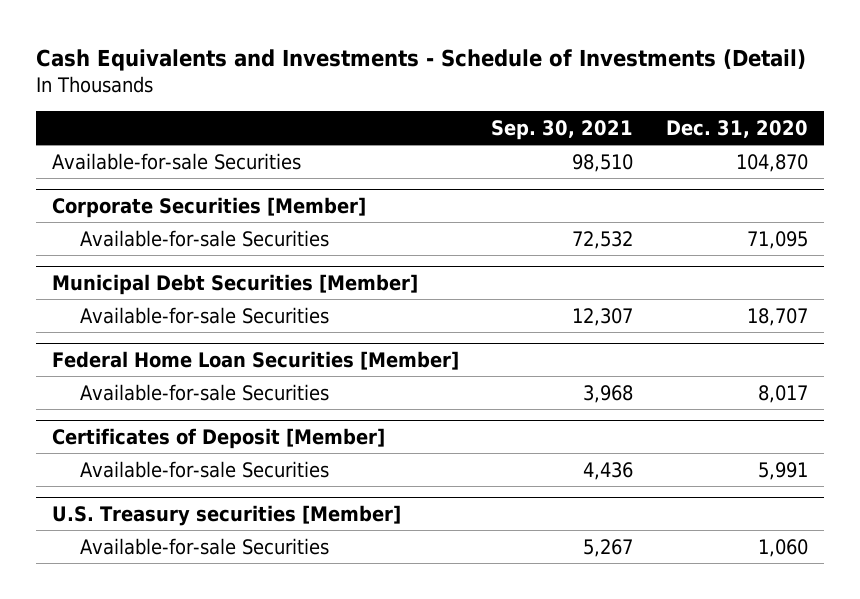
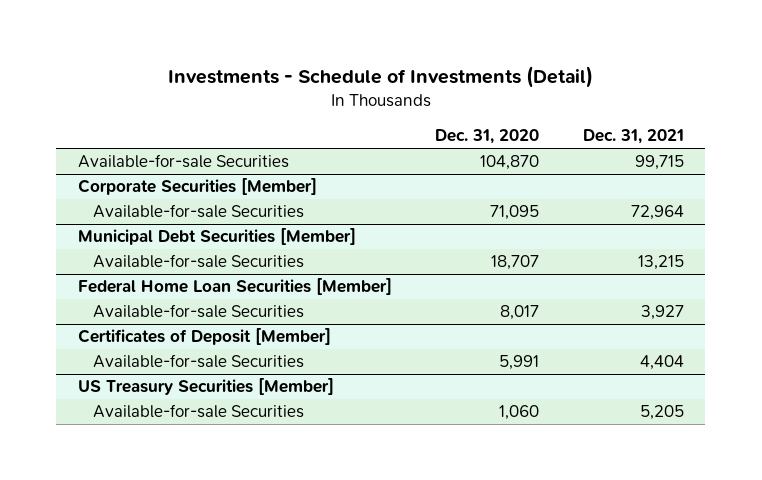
[35,48,806,71] Cash Equivalents and Investments - Schedule of Investments (Detail) -> [167,65,593,88] Investments - Schedule of Investments (Detail)
[491,119,634,140] Sep. 30, 2021 -> none
none -> [582,129,684,145] Dec. 31, 2021
[51,504,401,526] U.S. Treasury securities [Member] -> [78,378,335,396] US Treasury Securities [Member]

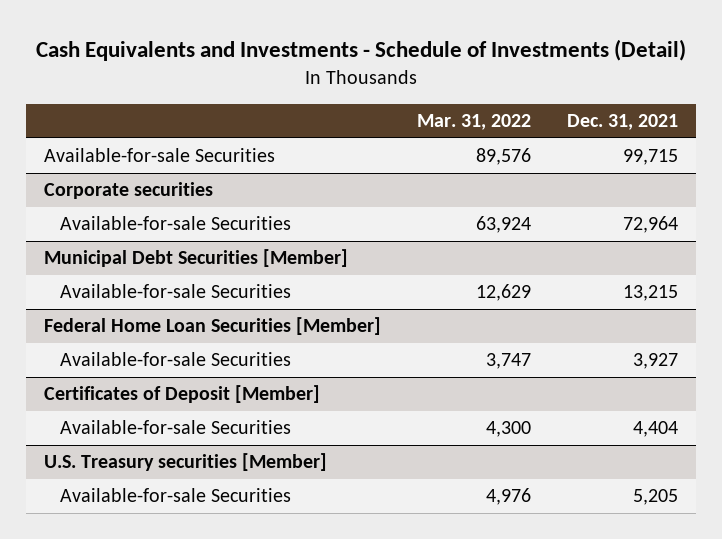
[167,65,593,88] Investments - Schedule of Investments (Detail) -> [35,38,686,61] Cash Equivalents and Investments - Schedule of Investments (Detail)
[435,129,540,145] Dec. 31, 2020 -> none
none -> [416,114,531,131] Mar. 31, 2022
[78,178,318,196] Corporate Securities [Member] -> [43,182,213,200] Corporate securities
[78,378,335,396] US Treasury Securities [Member] -> [43,453,327,472] U.S. Treasury securities [Member]

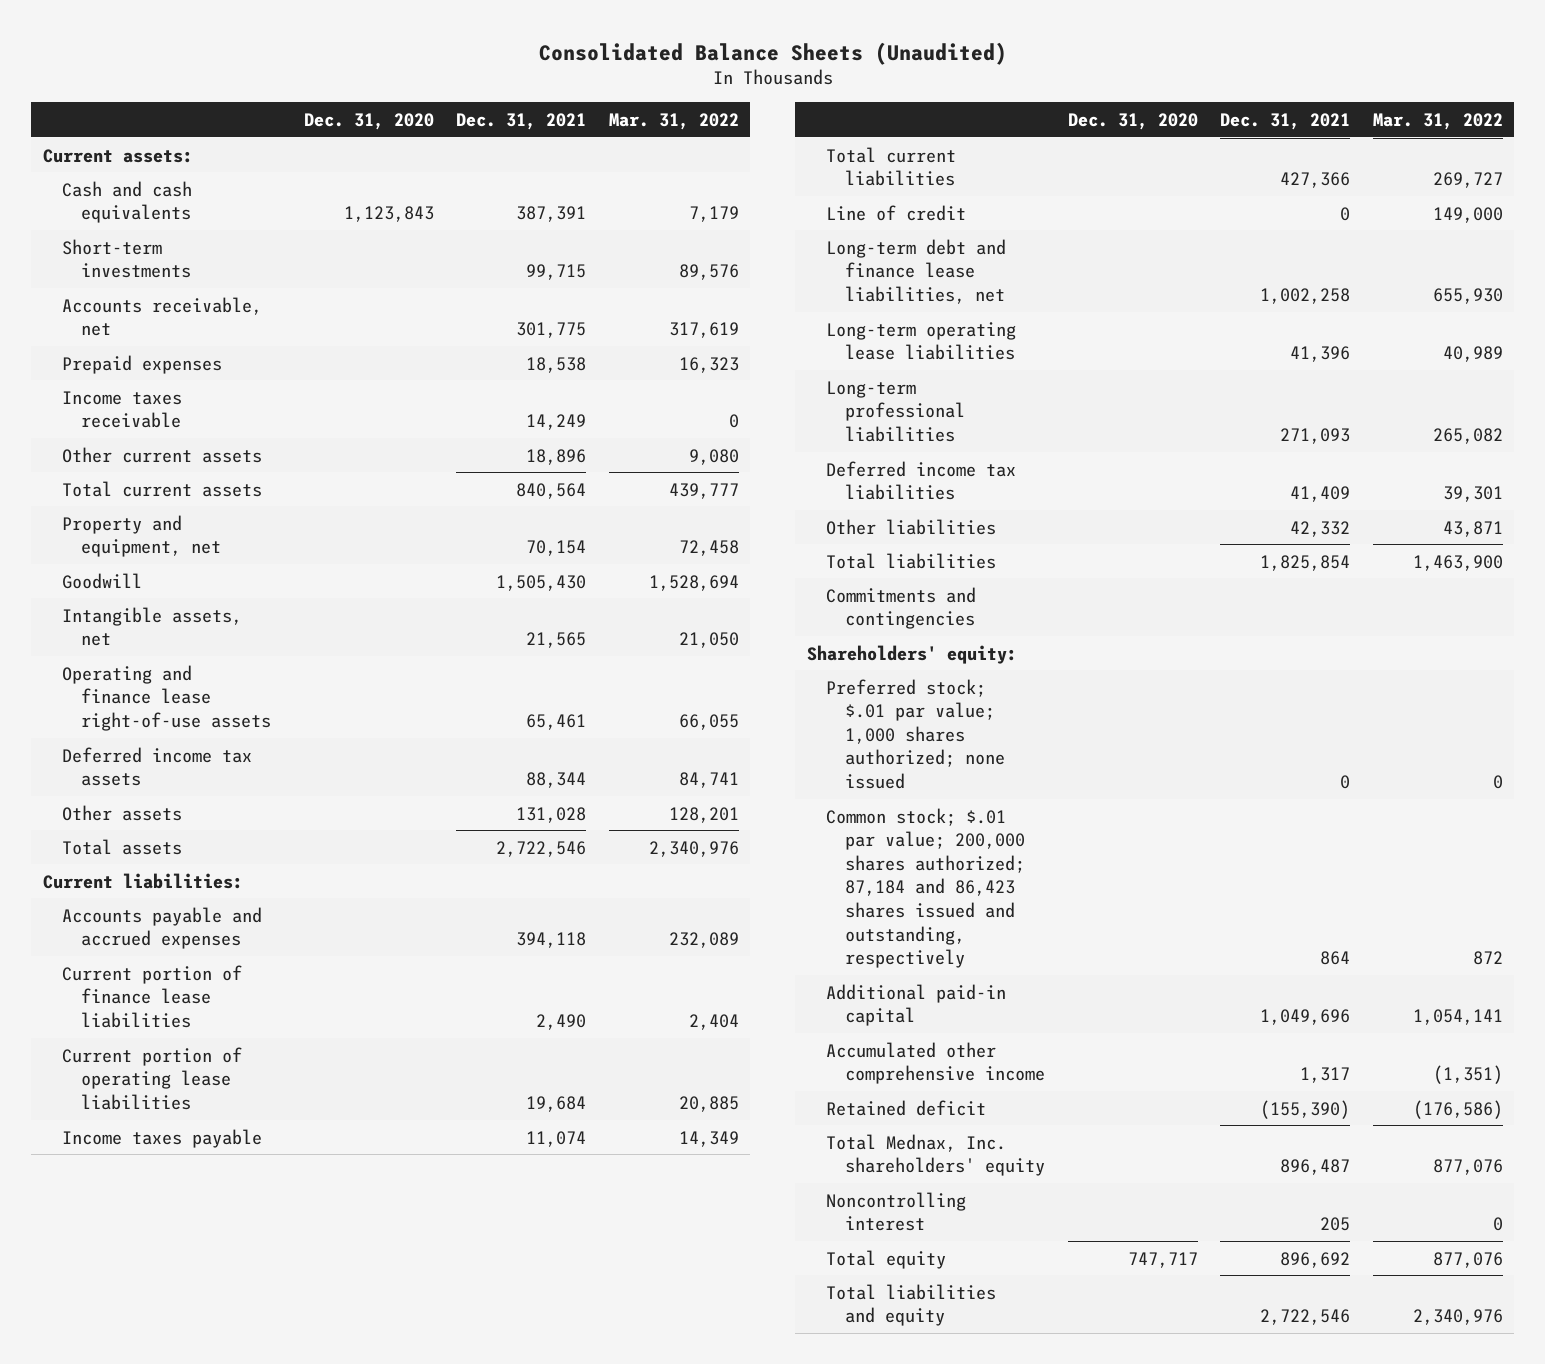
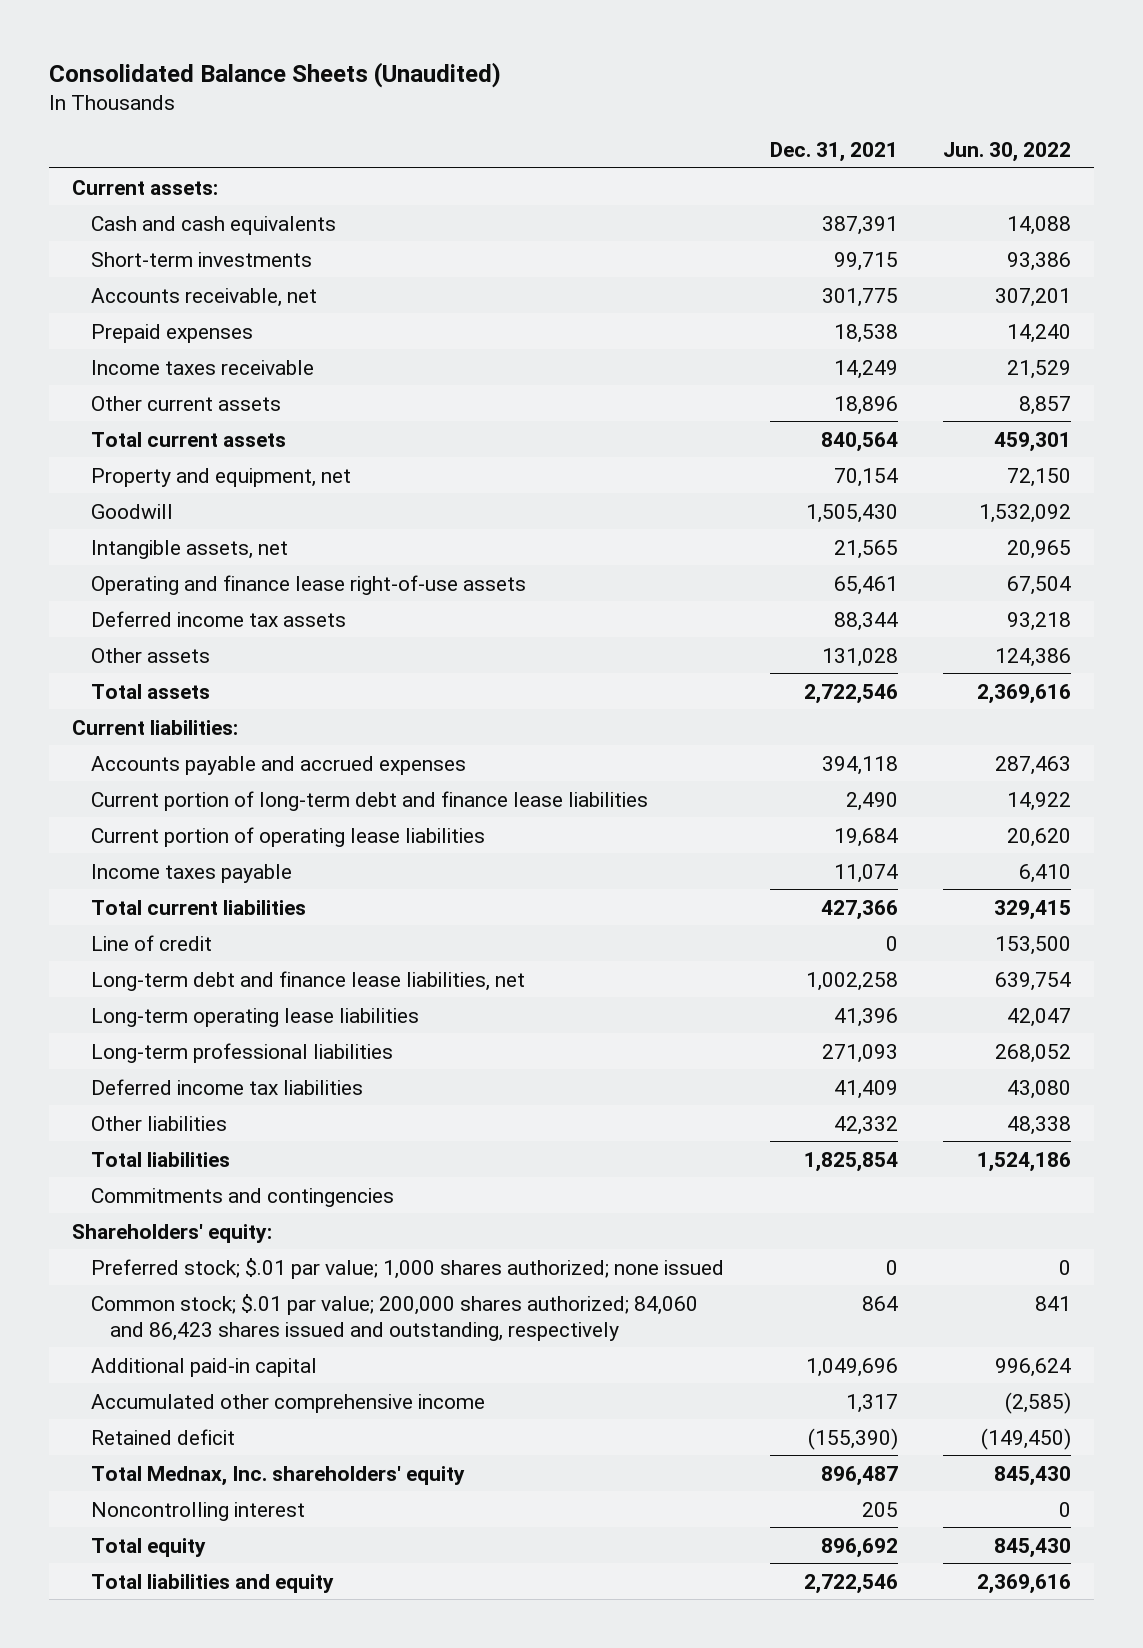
[303,112,434,130] Dec. 31, 2020 -> none
[608,112,739,130] Mar. 31, 2022 -> none
none -> [943,141,1072,162] Jun. 30, 2022
[61,964,242,1028] Current portion of finance lease liabilities -> [91,790,649,811] Current portion of long-term debt and finance lease liabilities
[825,807,1026,969] Common stock; $.01 par value; 200,000 shares authorized; 87,184 and 86,423 shares issued and outstanding, respectively -> [91,1293,699,1341] Common stock; $.01 par value; 200,000 shares authorized; 84,060 and 86,423 shares issued and outstanding, respectively

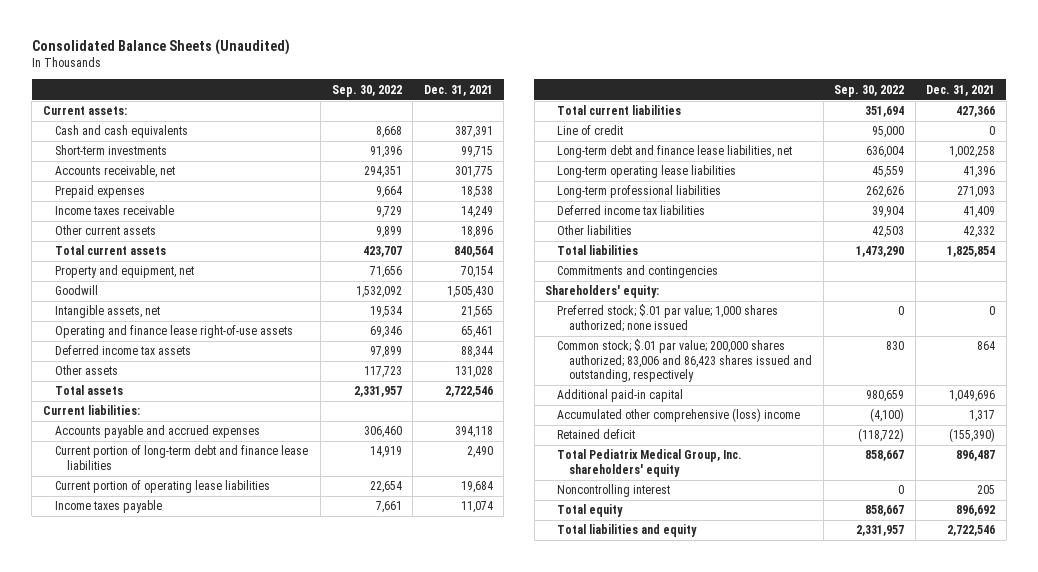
[943,141,1072,162] Jun. 30, 2022 -> none
none -> [331,84,402,97] Sep. 30, 2022
[91,1293,699,1341] Common stock; $.01 par value; 200,000 shares authorized; 84,060 and 86,423 shares issued and outstanding, respectively -> [557,339,813,383] Common stock; $.01 par value; 200,000 shares authorized; 83,006 and 86,423 shares issued and outstanding, respectively
[91,1393,486,1413] Accumulated other comprehensive income -> [557,408,801,423] Accumulated other comprehensive (loss) income
[91,1465,466,1486] Total Mednax, Inc. shareholders' equity -> [557,449,743,477] Total Pediatrix Medical Group, Inc. shareholders' equity

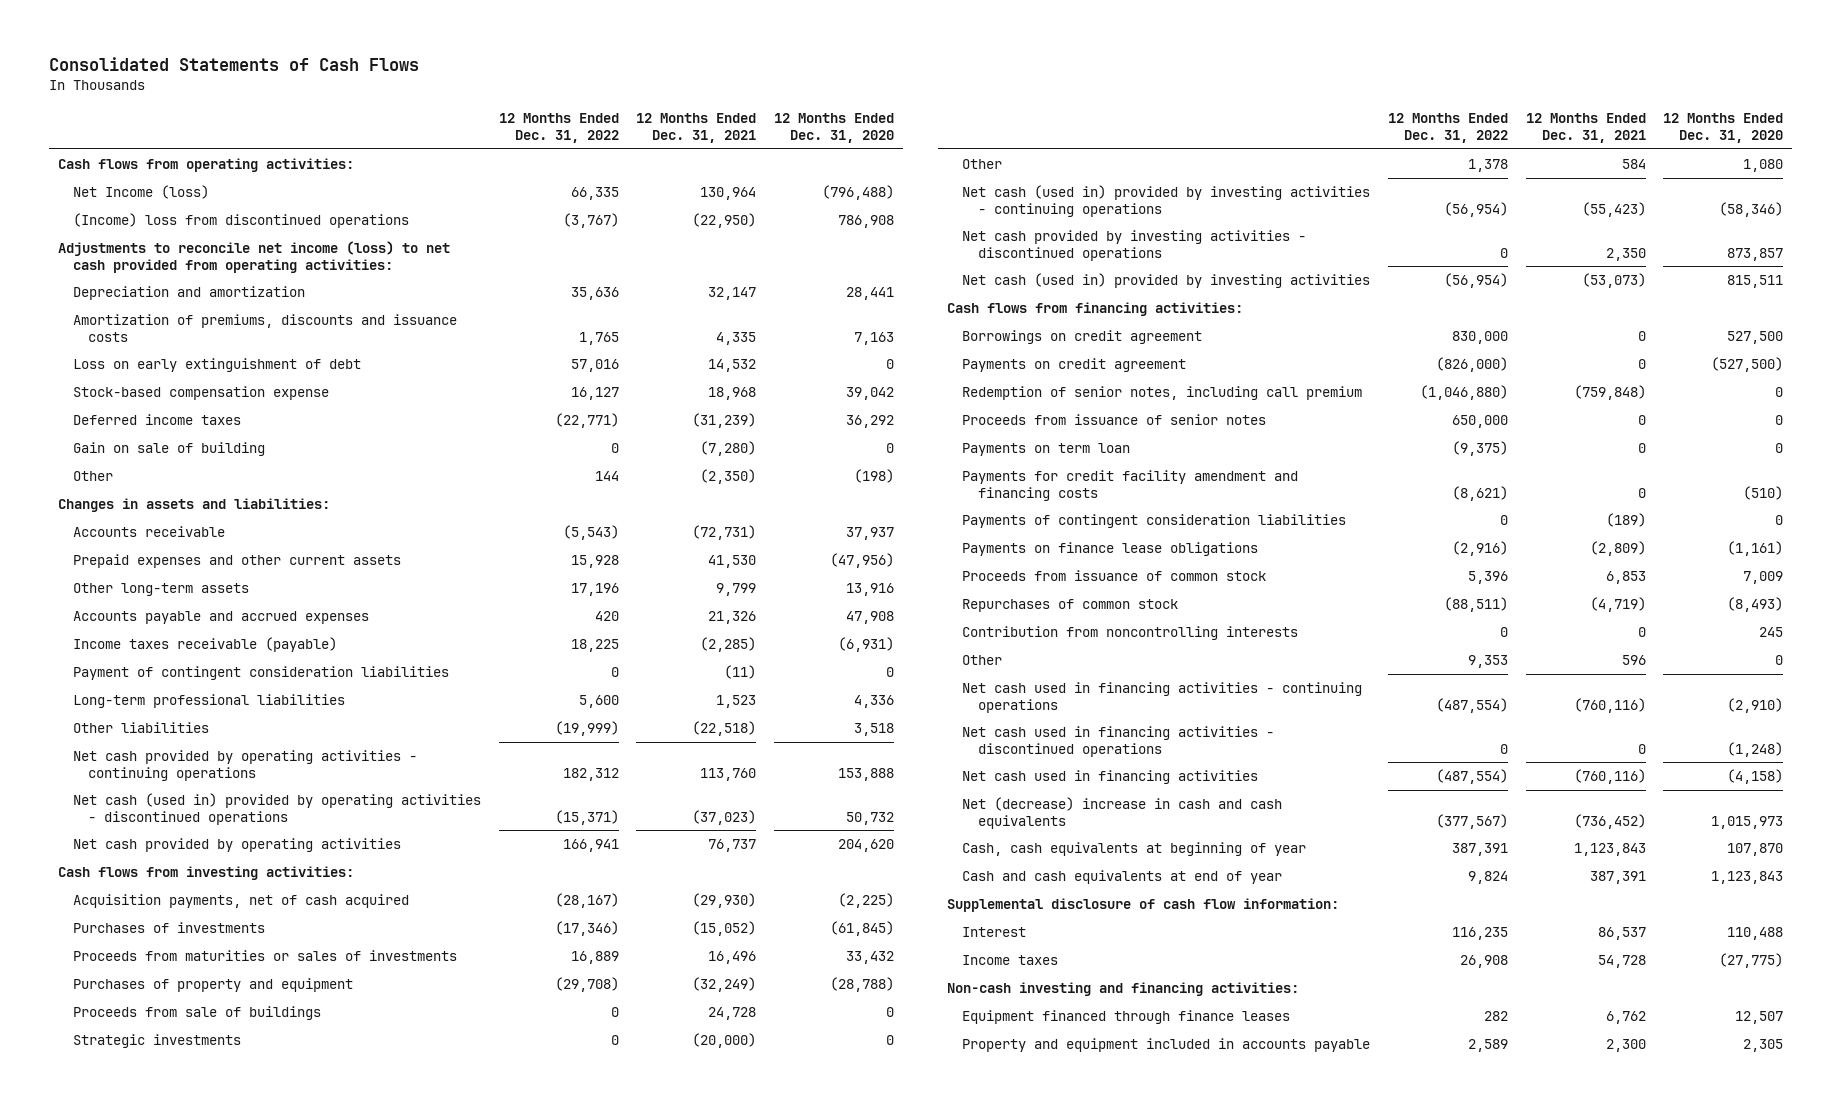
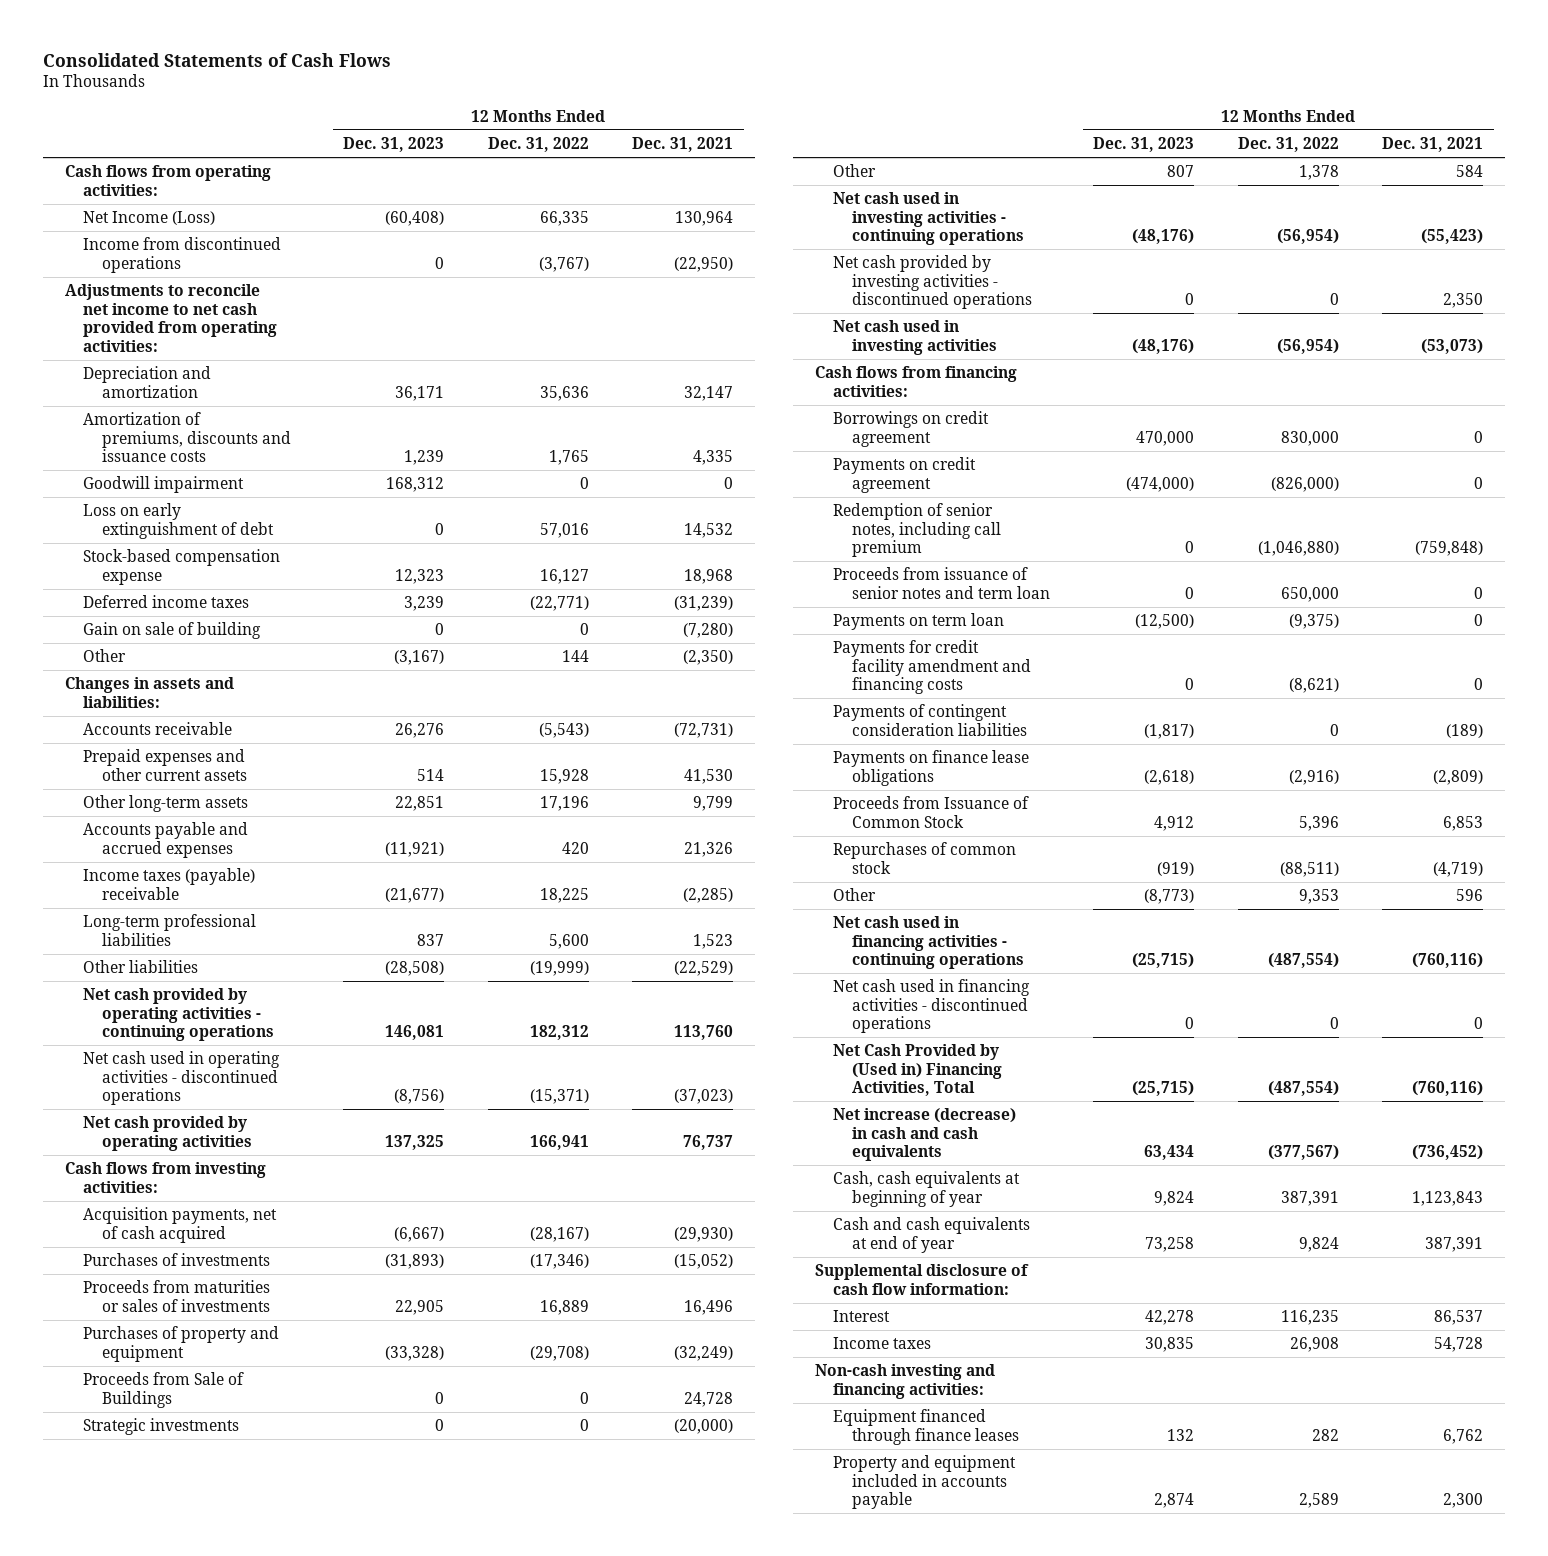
[773,113,894,144] 12 Months Ended Dec. 31, 2020 -> none
none -> [343,136,445,152] Dec. 31, 2023
[73,184,210,199] Net Income (loss) -> [83,211,216,226] Net Income (Loss)
[73,212,410,228] (Income) loss from discontinued operations -> [83,237,282,273] Income from discontinued operations
[57,240,450,273] Adjustments to reconcile net income (loss) to net cash provided from operating activities: -> [64,284,278,352] Adjustments to reconcile net income to net cash provided from operating activities:
none -> [83,476,245,494] Goodwill impairment
[73,665,450,680] Payment of contingent consideration liabilities -> none
[73,636,338,652] Income taxes receivable (payable) -> [83,868,256,900] Income taxes (payable) receivable
[692,720,757,736] (22,518) -> [674,961,734,977] (22,529)
[73,792,482,825] Net cash (used in) provided by operating activities - discontinued operations -> [83,1051,281,1106] Net cash used in operating activities - discontinued operations
[73,1005,322,1020] Proceeds from sale of buildings -> [83,1372,245,1408] Proceeds from Sale of Buildings
[962,184,1371,217] Net cash (used in) provided by investing activities - continuing operations -> [833,192,1025,246] Net cash used in investing activities - continuing operations
[962,272,1371,288] Net cash (used in) provided by investing activities -> [833,320,998,355] Net cash used in investing activities
[962,413,1267,425] Proceeds from issuance of senior notes -> [833,567,1051,599] Proceeds from issuance of senior notes and term loan
[962,569,1267,581] Proceeds from issuance of common stock -> [833,796,1030,828] Proceeds from Issuance of Common Stock
[962,625,1299,640] Contribution from noncontrolling interests -> none
[962,769,1259,784] Net cash used in financing activities -> [833,1044,1003,1097] Net Cash Provided by (Used in) Financing Activities, Total
[962,796,1283,829] Net (decrease) increase in cash and cash equivalents -> [833,1108,1017,1162] Net increase (decrease) in cash and cash equivalents

